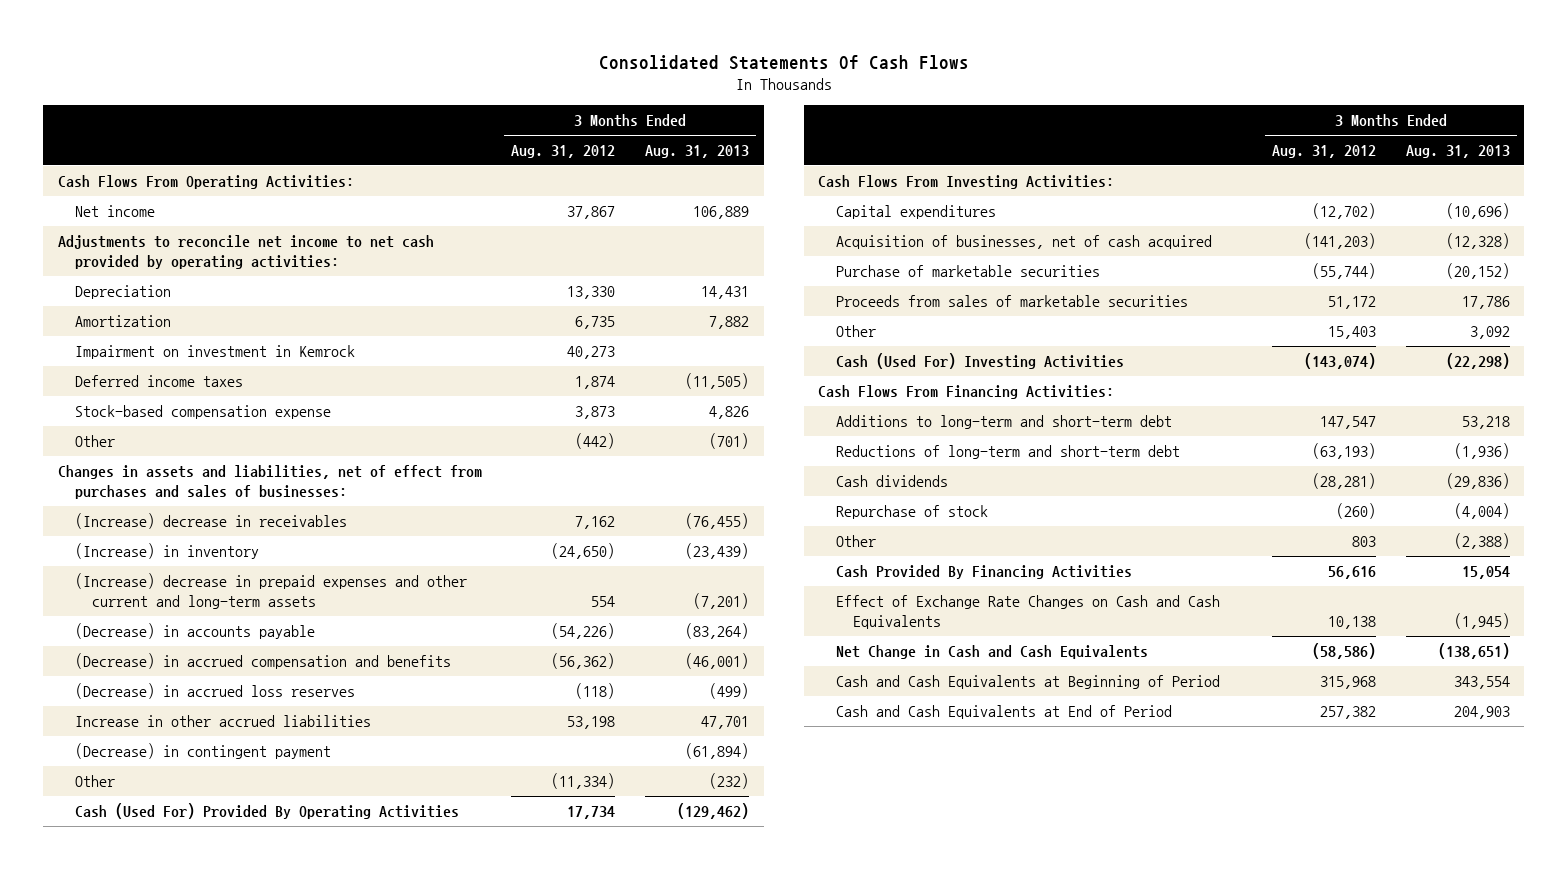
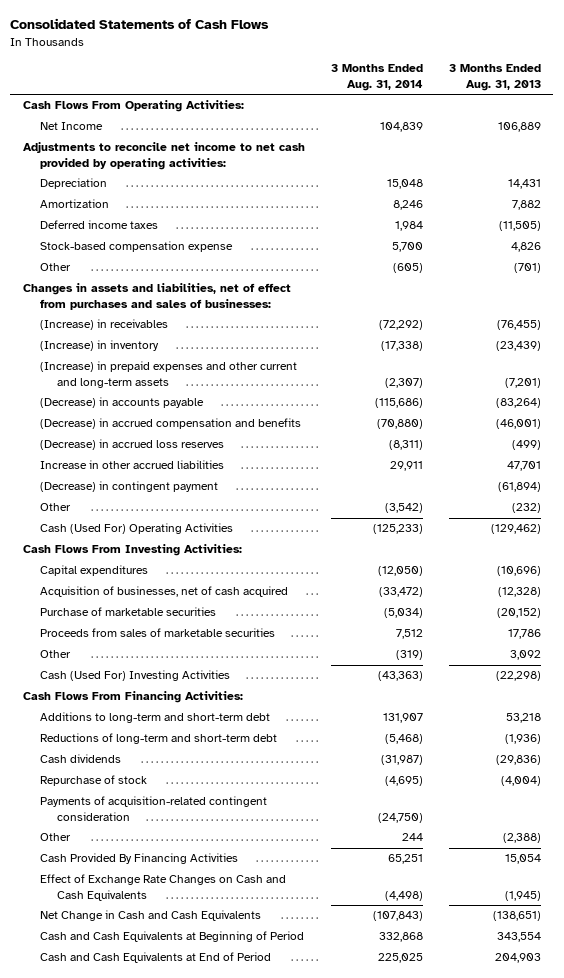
[598,54,969,70] Consolidated Statements Of Cash Flows -> [10,18,270,30] Consolidated Statements of Cash Flows
[511,145,616,159] Aug. 31, 2012 -> none
none -> [330,64,423,91] 3 Months Ended Aug. 31, 2014
[74,205,155,218] Net income -> [40,122,104,131] Net Income
[74,345,355,360] Impairment on investment in Kemrock -> none
[74,513,347,530] (Increase) decrease in receivables -> [40,319,169,331] (Increase) in receivables
[74,573,467,609] (Increase) decrease in prepaid expenses and other current and long-term assets -> [40,361,298,389] (Increase) in prepaid expenses and other current and long-term assets
[74,803,459,820] Cash (Used For) Provided By Operating Activities -> [40,523,234,535] Cash (Used For) Operating Activities
none -> [40,796,268,822] Payments of acquisition-related contingent consideration

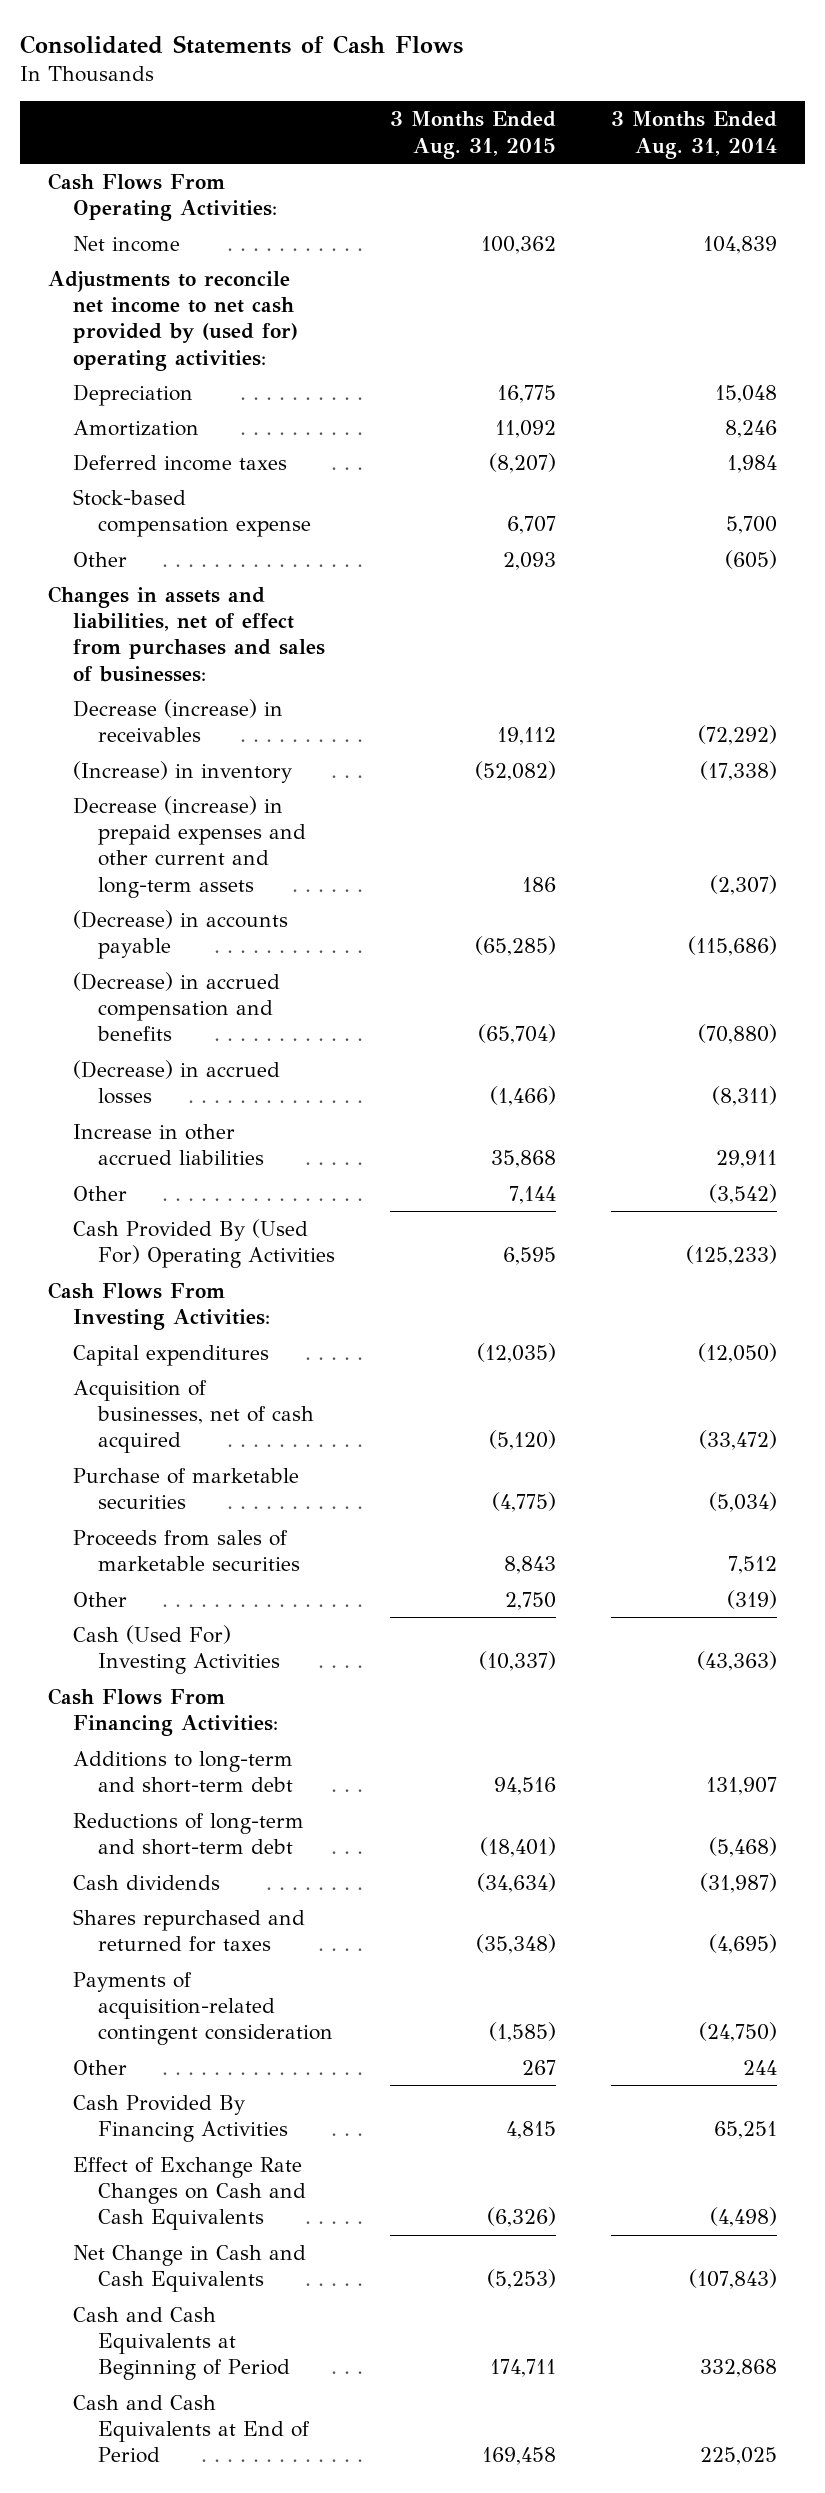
[448,64,541,91] 3 Months Ended Aug. 31, 2013 -> none
none -> [390,111,557,159] 3 Months Ended Aug. 31, 2015
[40,122,104,131] Net Income -> [72,235,180,252] Net income
[23,142,306,171] Adjustments to reconcile net income to net cash provided by operating activities: -> [47,270,298,371] Adjustments to reconcile net income to net cash provided by (used for) operating activities:
[40,319,169,331] (Increase) in receivables -> [72,698,283,743] Decrease (increase) in receivables
[40,361,298,389] (Increase) in prepaid expenses and other current and long-term assets -> [72,795,306,898] Decrease (increase) in prepaid expenses and other current and long-term assets
[40,439,225,451] (Decrease) in accrued loss reserves -> [72,1059,280,1105] (Decrease) in accrued losses
[40,481,219,493] (Decrease) in contingent payment -> none
[40,523,234,535] Cash (Used For) Operating Activities -> [72,1218,335,1269] Cash Provided By (Used For) Operating Activities
[40,775,148,787] Repurchase of stock -> [72,1908,305,1953] Shares repurchased and returned for taxes

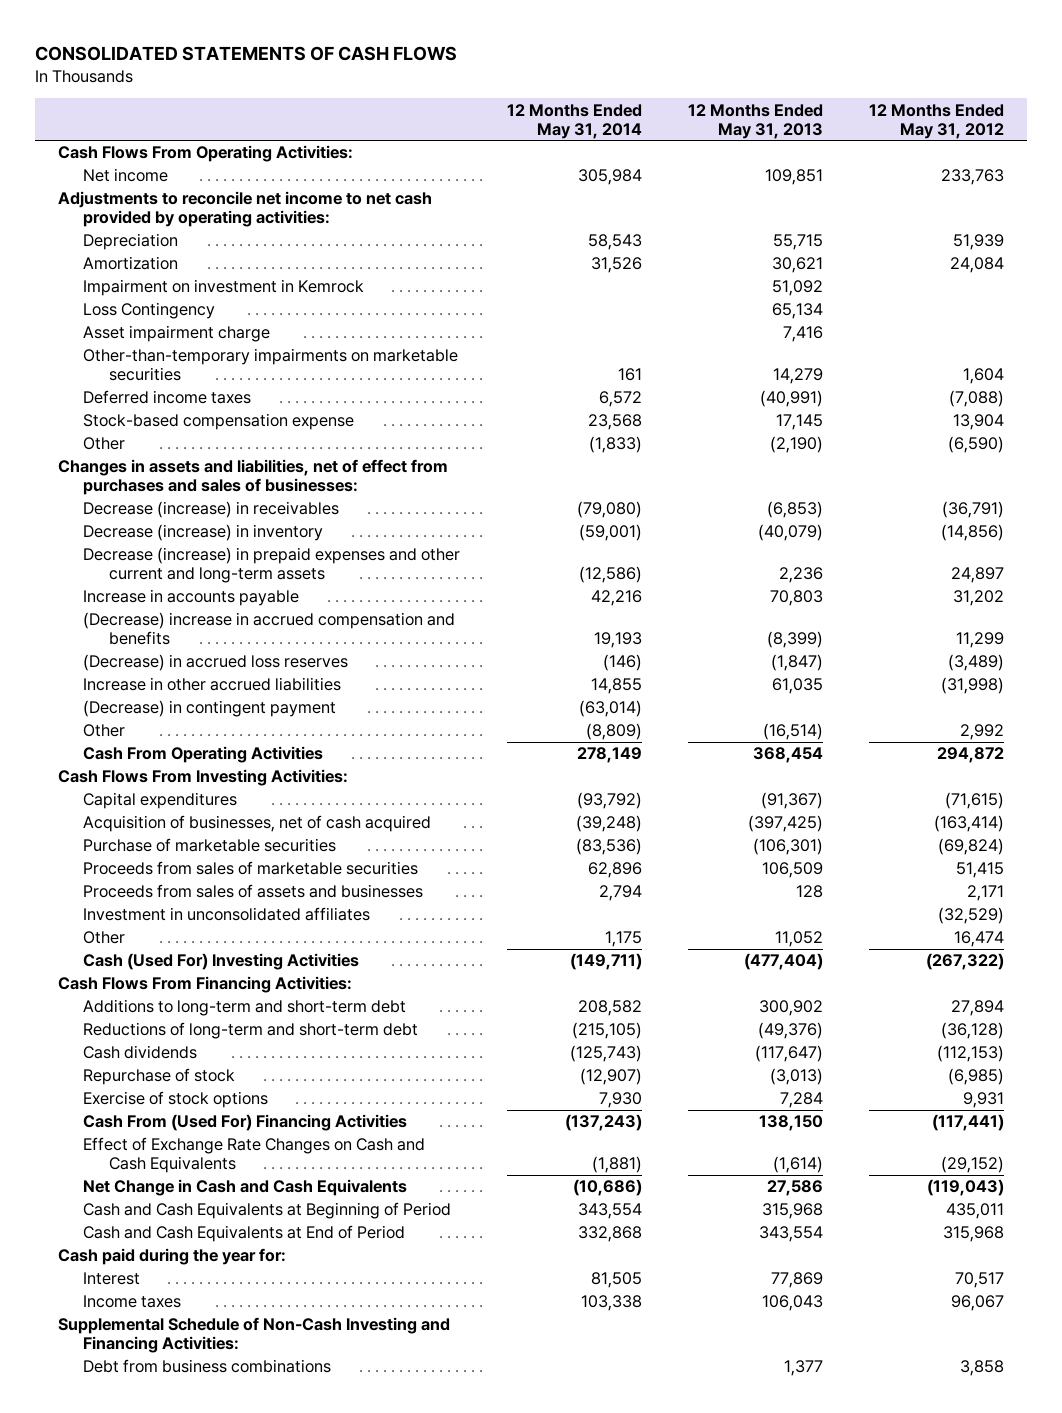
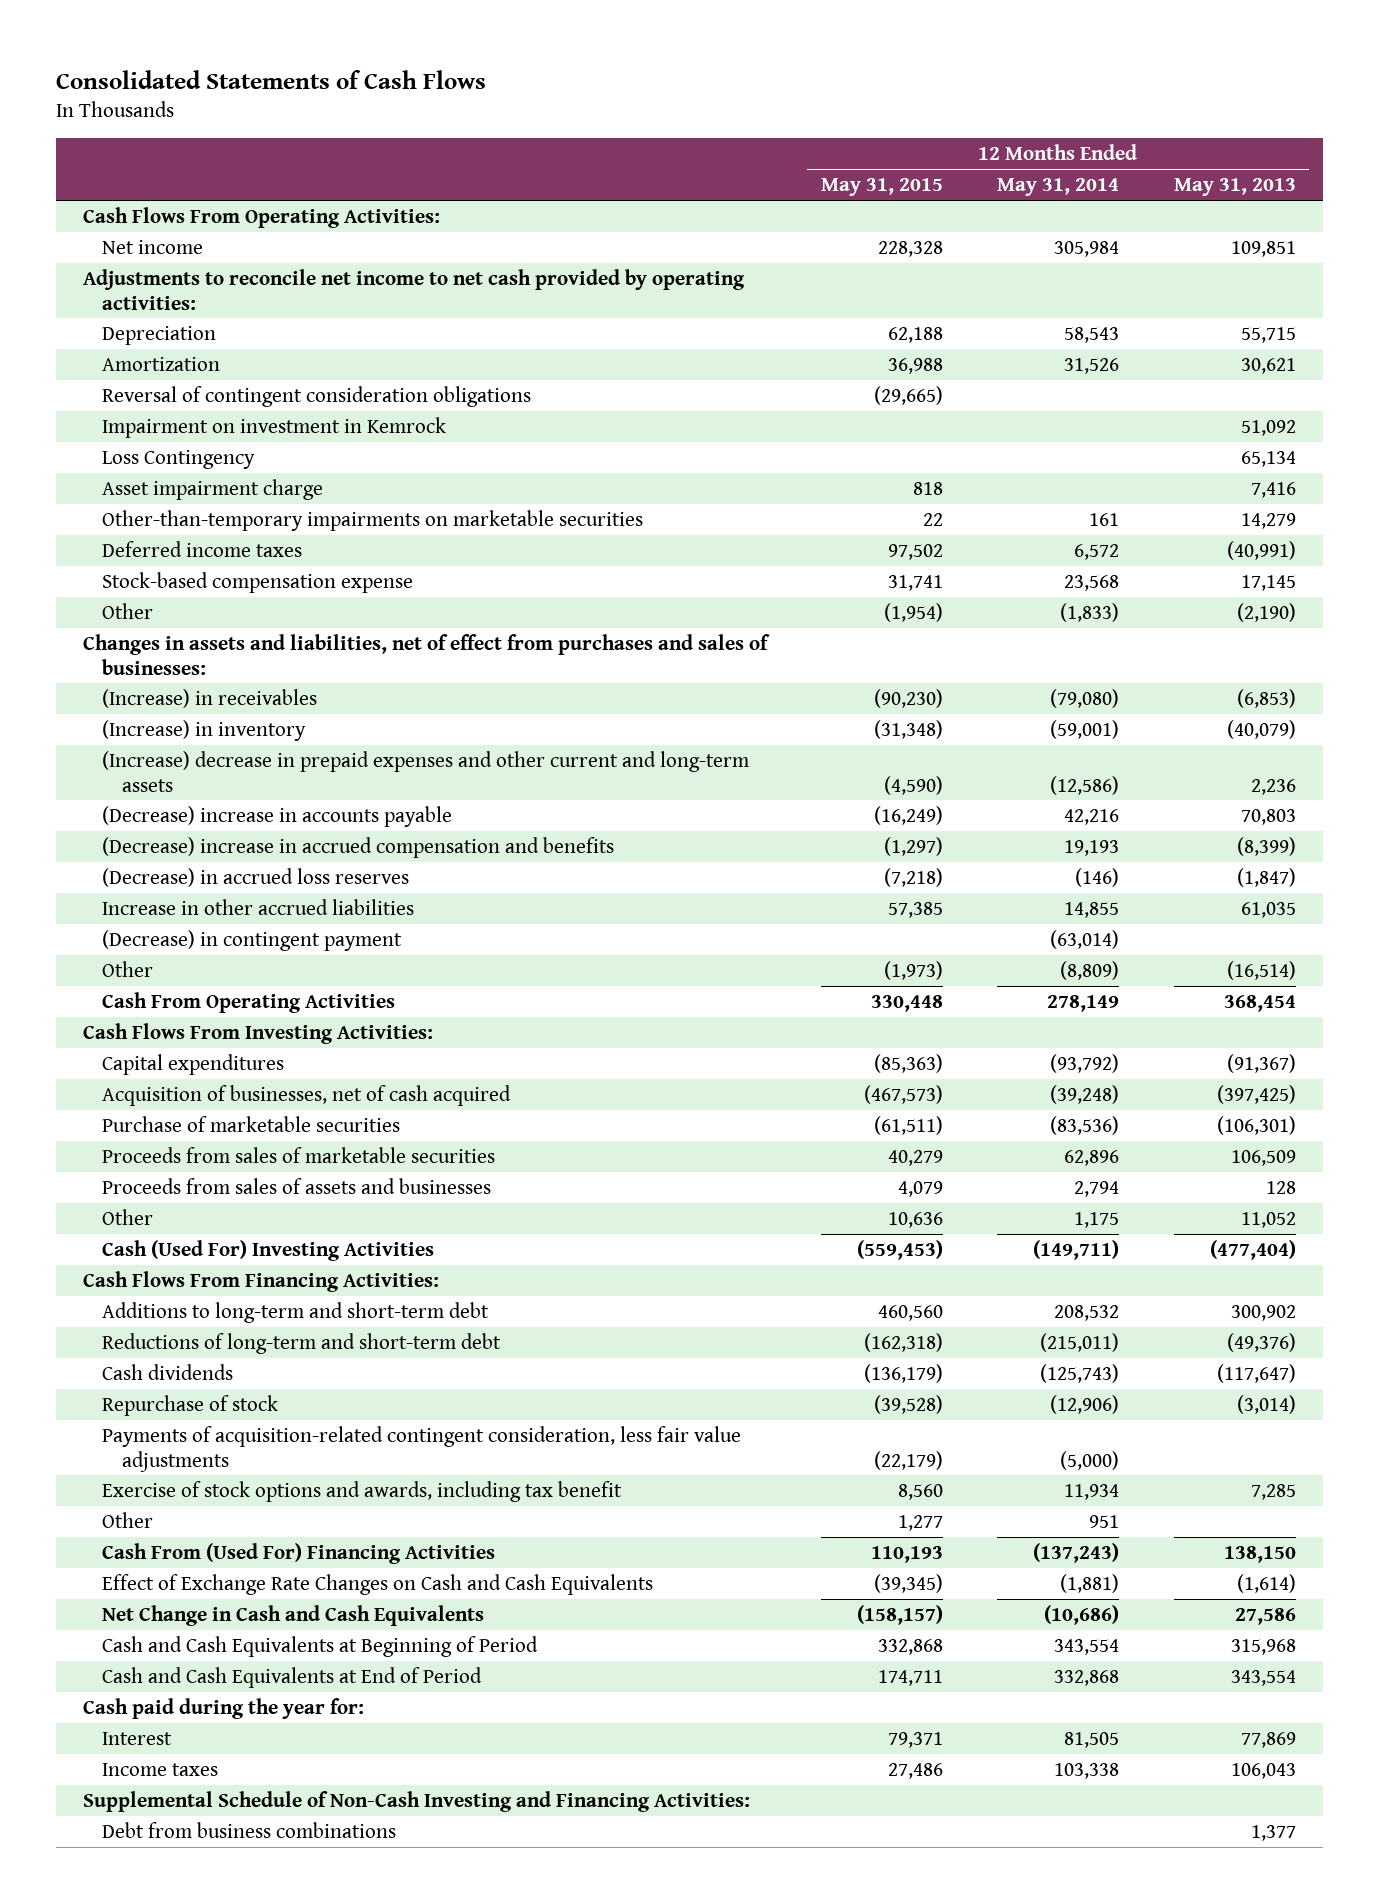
[34,45,457,61] CONSOLIDATED STATEMENTS OF CASH FLOWS -> [55,69,486,89] Consolidated Statements of Cash Flows
[869,103,1005,139] 12 Months Ended May 31, 2012 -> none
none -> [821,178,944,197] May 31, 2015
none -> [102,385,532,407] Reversal of contingent consideration obligations
[83,501,340,519] Decrease (increase) in receivables -> [102,688,318,708] (Increase) in receivables
[83,524,324,542] Decrease (increase) in inventory -> [102,719,307,741] (Increase) in inventory
[83,547,461,584] Decrease (increase) in prepaid expenses and other current and long-term assets -> [102,750,750,792] (Increase) decrease in prepaid expenses and other current and long-term assets
[83,589,300,607] Increase in accounts payable -> [102,805,453,827] (Decrease) increase in accounts payable
[83,907,371,922] Investment in unconsolidated affiliates -> none
[577,1000,642,1017] 208,582 -> [1054,1304,1120,1321] 208,532
[571,1022,642,1040] (215,105) -> [1040,1332,1120,1352] (215,011)
[579,1068,642,1086] (12,907) -> [1050,1394,1120,1414] (12,906)
[769,1068,823,1086] (3,013) -> [1236,1394,1296,1414] (3,014)
none -> [102,1425,742,1472] Payments of acquisition-related contingent consideration, less fair value adjustments
[83,1091,269,1109] Exercise of stock options -> [102,1480,623,1502] Exercise of stock options and awards, including tax benefit
[598,1092,642,1109] 7,930 -> [1064,1483,1120,1500] 11,934
[779,1092,823,1109] 7,284 -> [1250,1483,1296,1500] 7,285
none -> [102,1511,154,1528] Other

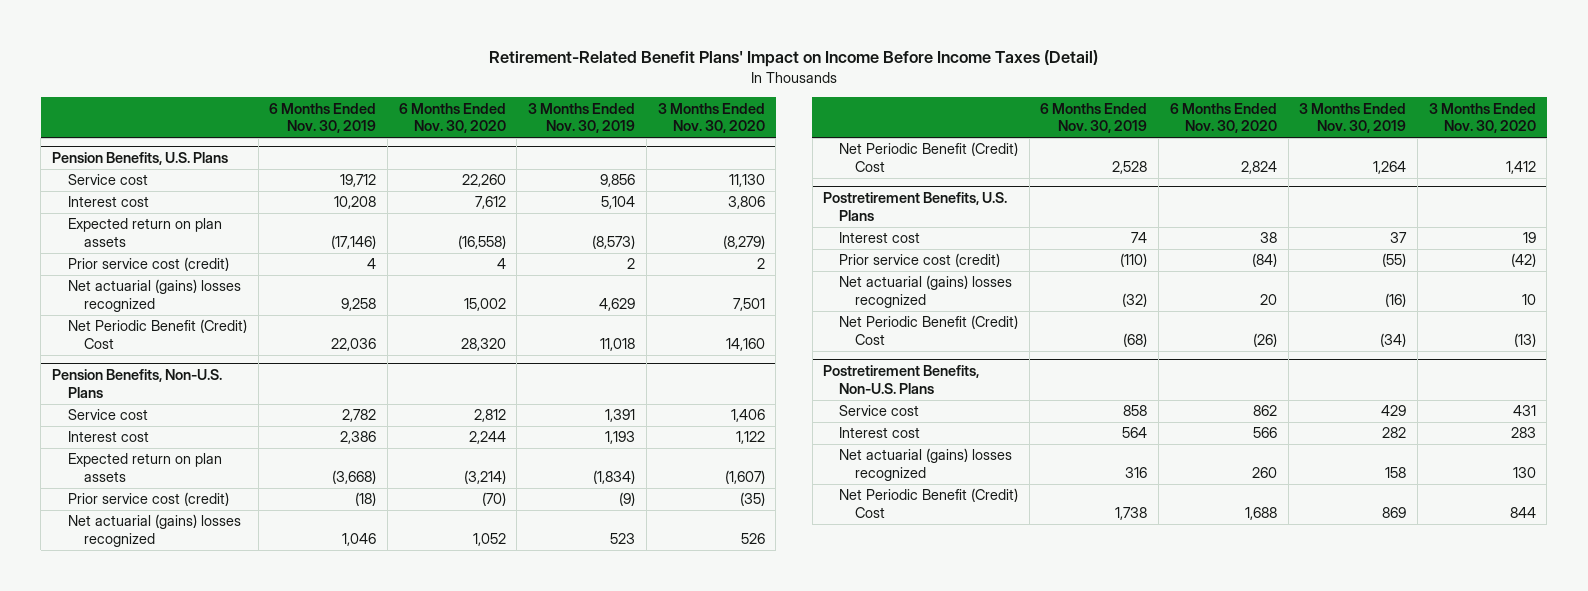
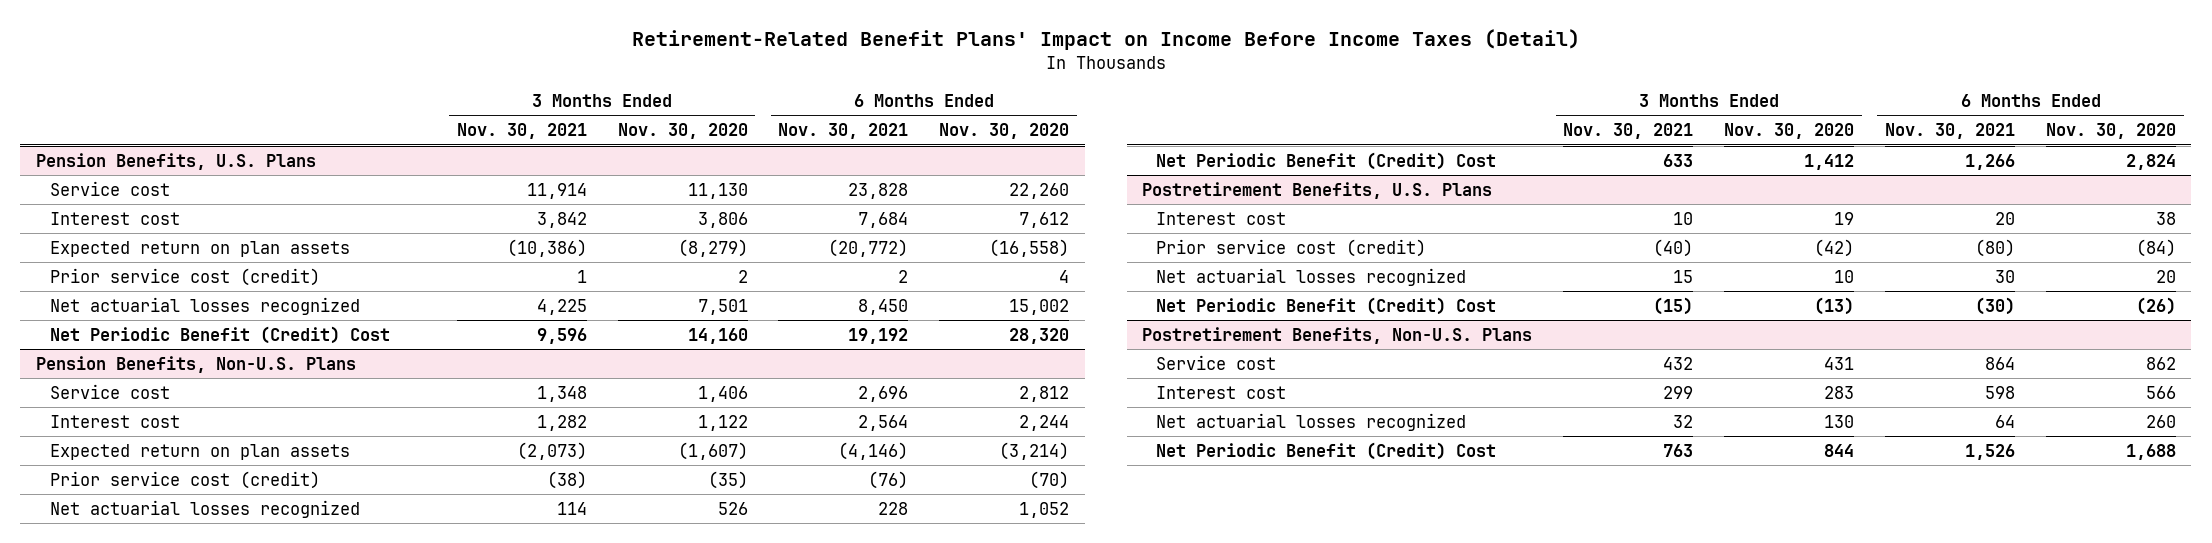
[269,102,377,134] 6 Months Ended Nov. 30, 2019 -> none
[528,102,636,134] 3 Months Ended Nov. 30, 2019 -> none
none -> [456,123,587,140] Nov. 30, 2021
none -> [778,123,909,140] Nov. 30, 2021
[67,279,241,313] Net actuarial (gains) losses recognized -> [49,296,360,315] Net actuarial losses recognized
[67,514,241,548] Net actuarial (gains) losses recognized -> [49,499,360,518] Net actuarial losses recognized
[839,275,1013,309] Net actuarial (gains) losses recognized -> [1156,267,1467,286] Net actuarial losses recognized
[839,448,1013,482] Net actuarial (gains) losses recognized -> [1156,412,1467,431] Net actuarial losses recognized

